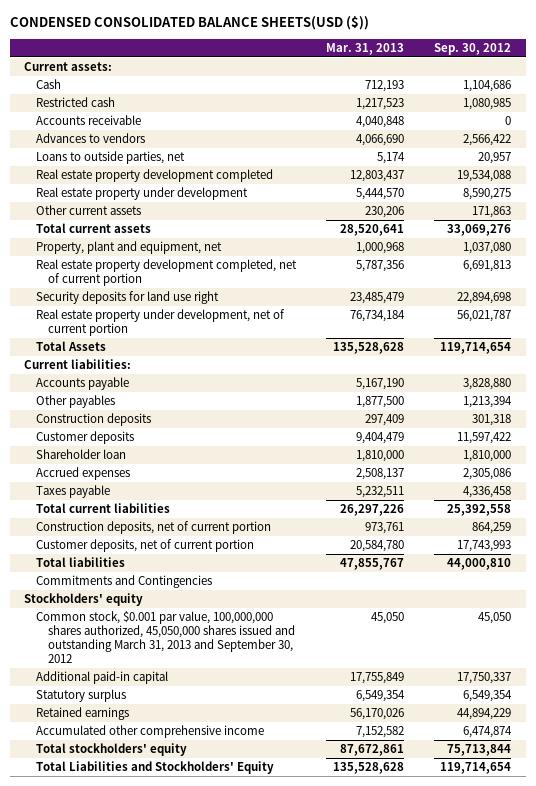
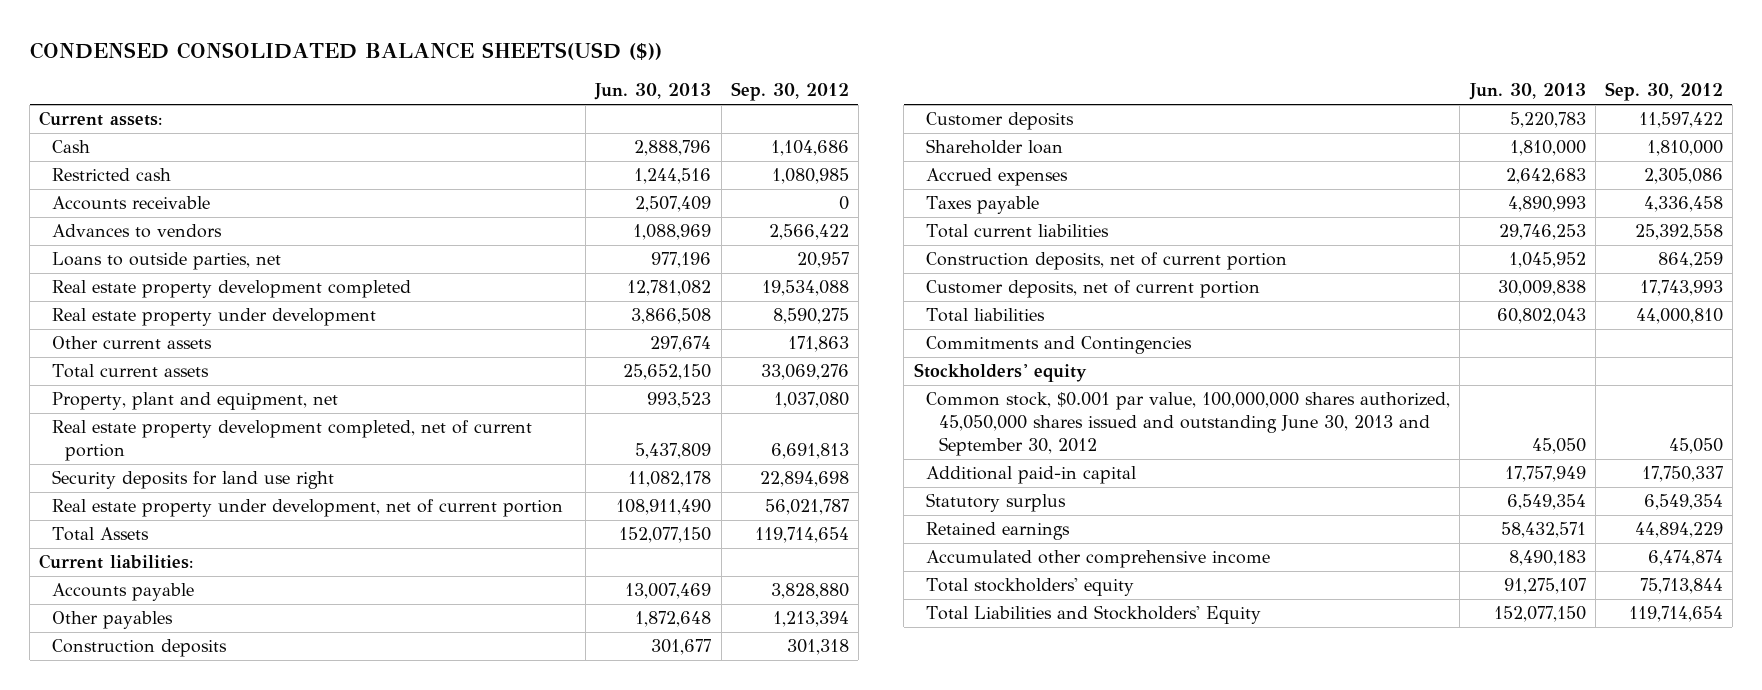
[326,42,405,55] Mar. 31, 2013 -> none
none -> [594,83,712,101] Jun. 30, 2013
[36,611,296,664] Common stock, $0.001 par value, 100,000,000 shares authorized, 45,050,000 shares issued and outstanding March 31, 2013 and September 30, 2012 -> [926,392,1451,457] Common stock, $0.001 par value, 100,000,000 shares authorized, 45,050,000 shares issued and outstanding June 30, 2013 and September 30, 2012

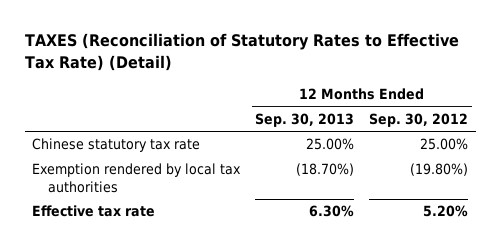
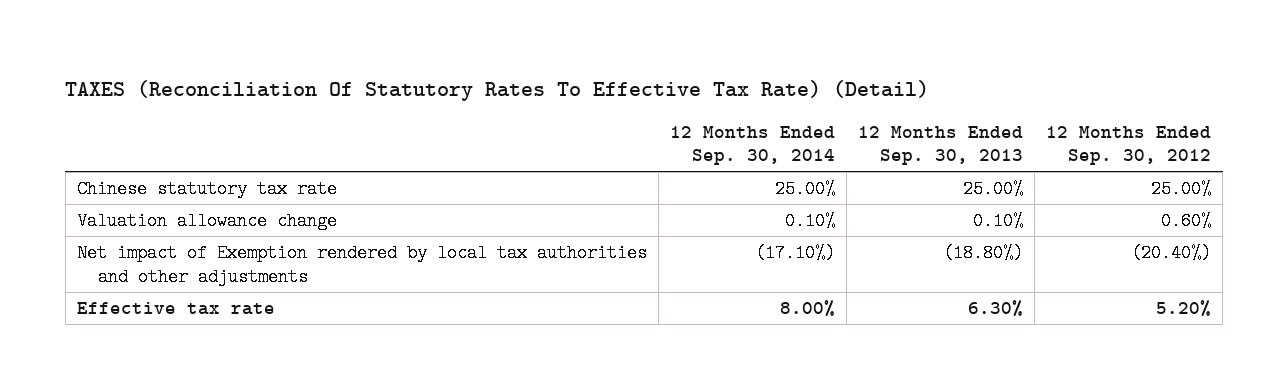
[25,33,460,71] TAXES (Reconciliation of Statutory Rates to Effective Tax Rate) (Detail) -> [65,79,930,101] TAXES (Reconciliation Of Statutory Rates To Effective Tax Rate) (Detail)
none -> [670,125,836,166] 12 Months Ended Sep. 30, 2014
none -> [76,212,337,231] Valuation allowance change
[32,163,242,193] Exemption rendered by local tax authorities -> [76,244,647,286] Net impact of Exemption rendered by local tax authorities and other adjustments
[296,163,355,177] (18.70%) -> [943,244,1024,263] (18.80%)
[410,163,469,177] (19.80%) -> [1131,244,1212,263] (20.40%)

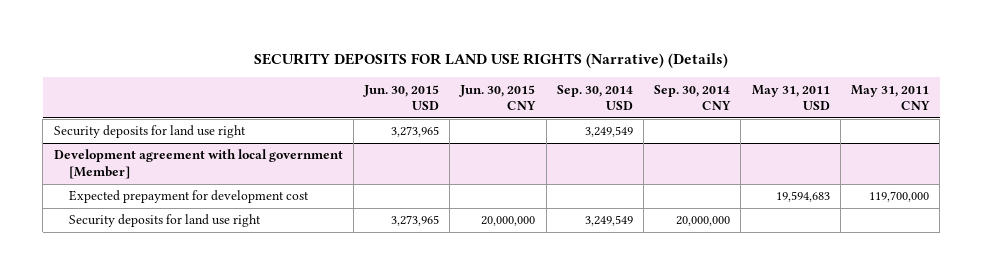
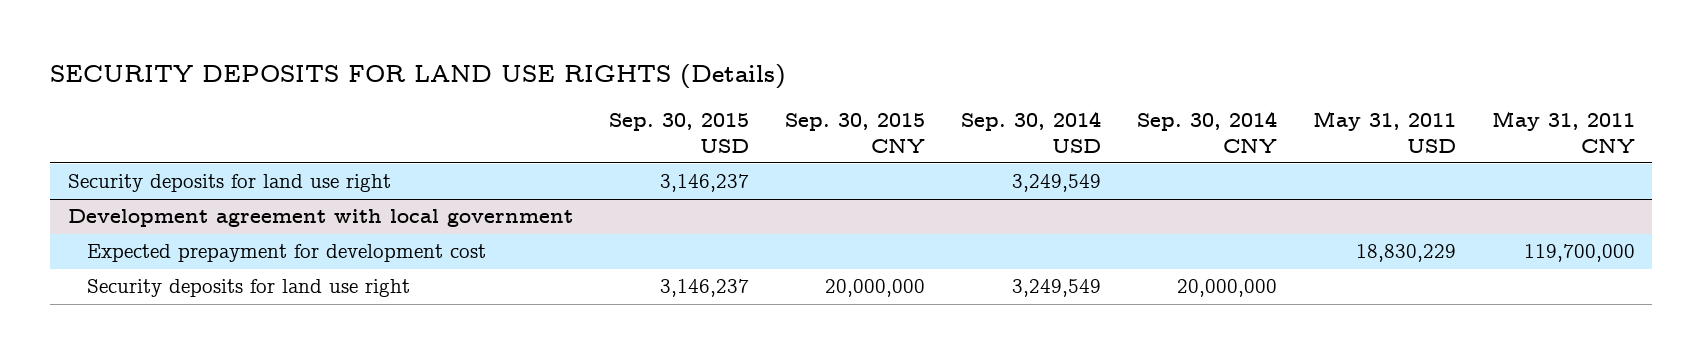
[254,52,729,68] SECURITY DEPOSITS FOR LAND USE RIGHTS (Narrative) (Details) -> [50,64,787,90] SECURITY DEPOSITS FOR LAND USE RIGHTS (Details)
[362,84,439,111] Jun. 30, 2015 USD -> none
[459,84,537,111] Jun. 30, 2015 CNY -> none
none -> [608,113,749,153] Sep. 30, 2015 USD
none -> [784,113,925,153] Sep. 30, 2015 CNY
[53,149,343,179] Development agreement with local government [Member] -> [68,209,574,228] Development agreement with local government
[775,191,830,203] 19,594,683 -> [1355,244,1456,263] 18,830,229

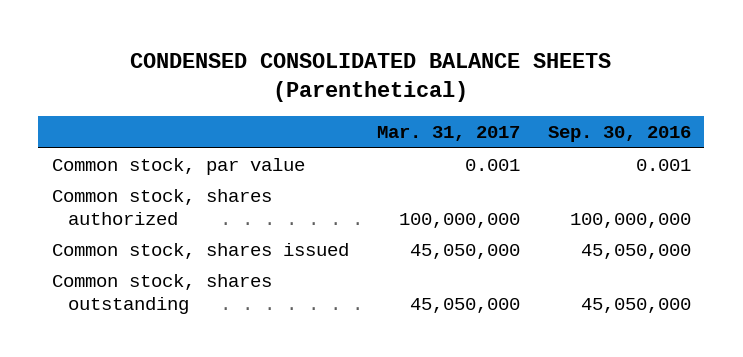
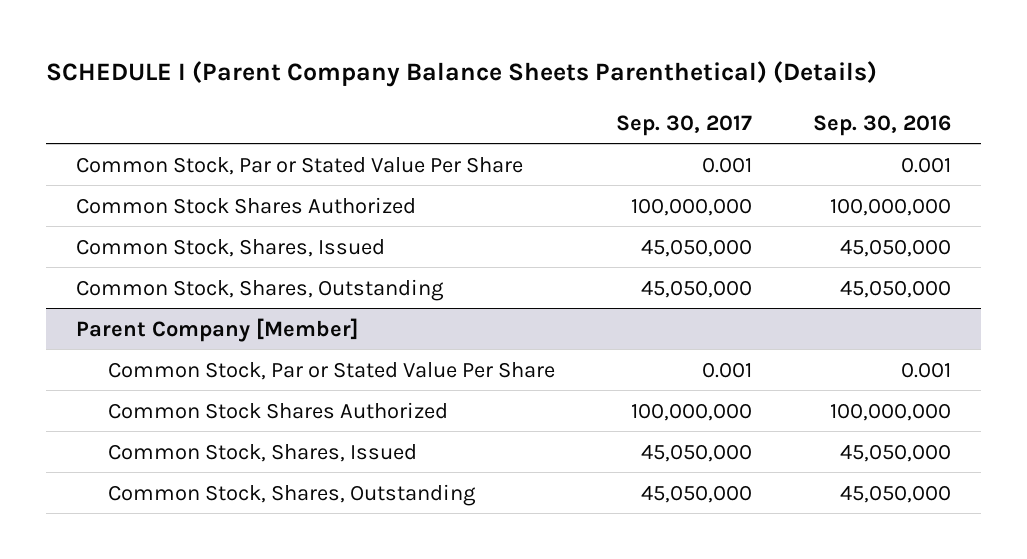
[130,52,612,103] CONDENSED CONSOLIDATED BALANCE SHEETS (Parenthetical) -> [46,61,878,88] SCHEDULE I (Parent Company Balance Sheets Parenthetical) (Details)
[376,126,520,142] Mar. 31, 2017 -> none
none -> [616,114,753,136] Sep. 30, 2017
[52,157,306,175] Common stock, par value -> [76,156,524,175] Common Stock, Par or Stated Value Per Share
[52,188,273,225] Common stock, shares authorized -> [76,196,417,214] Common Stock Shares Authorized
[52,242,350,259] Common stock, shares issued -> [76,238,386,257] Common Stock, Shares, Issued
[52,273,273,314] Common stock, shares outstanding -> [76,278,445,301] Common Stock, Shares, Outstanding
none -> [76,317,359,342] Parent Company [Member]
none -> [108,361,556,380] Common Stock, Par or Stated Value Per Share
none -> [108,401,449,419] Common Stock Shares Authorized
none -> [108,443,418,462] Common Stock, Shares, Issued
none -> [108,483,477,506] Common Stock, Shares, Outstanding

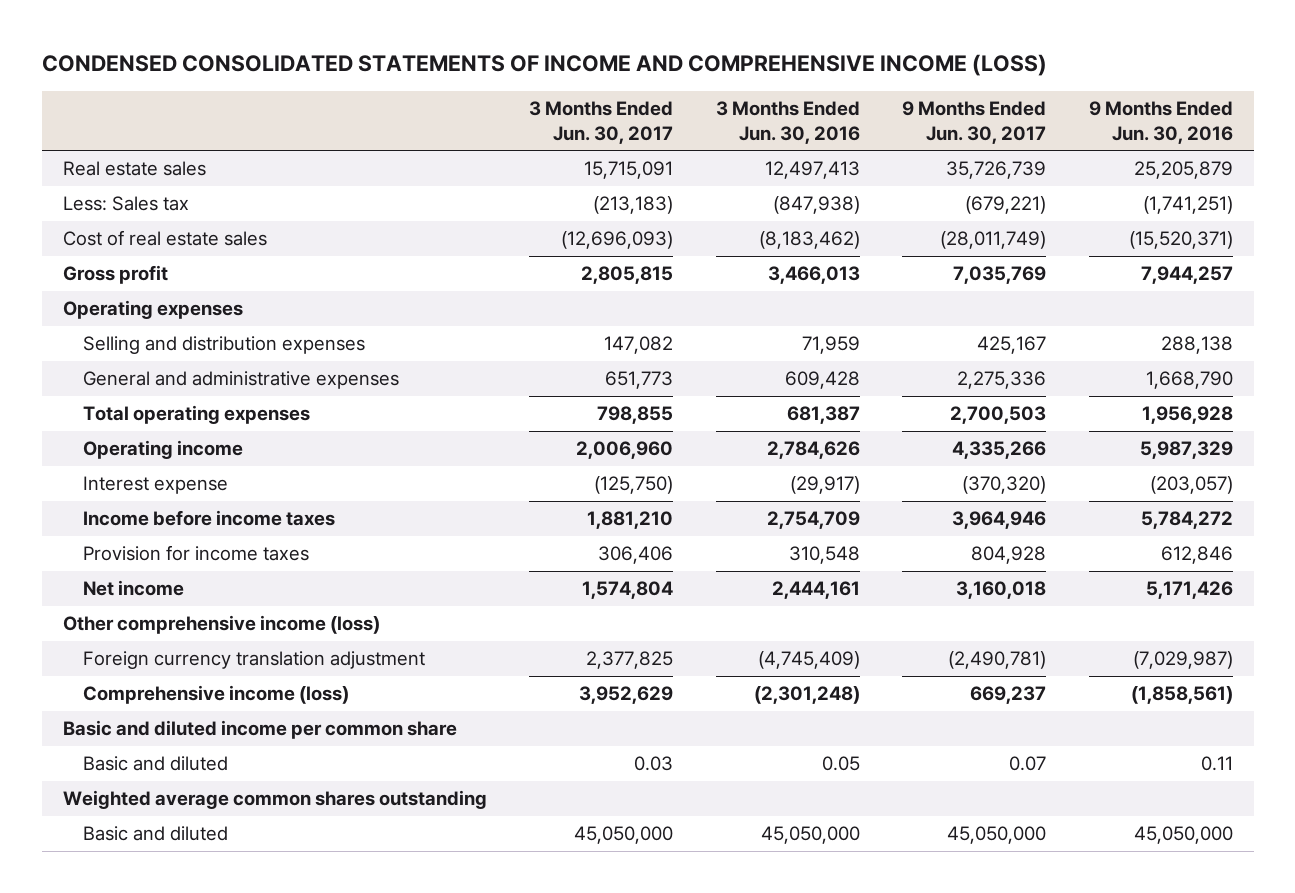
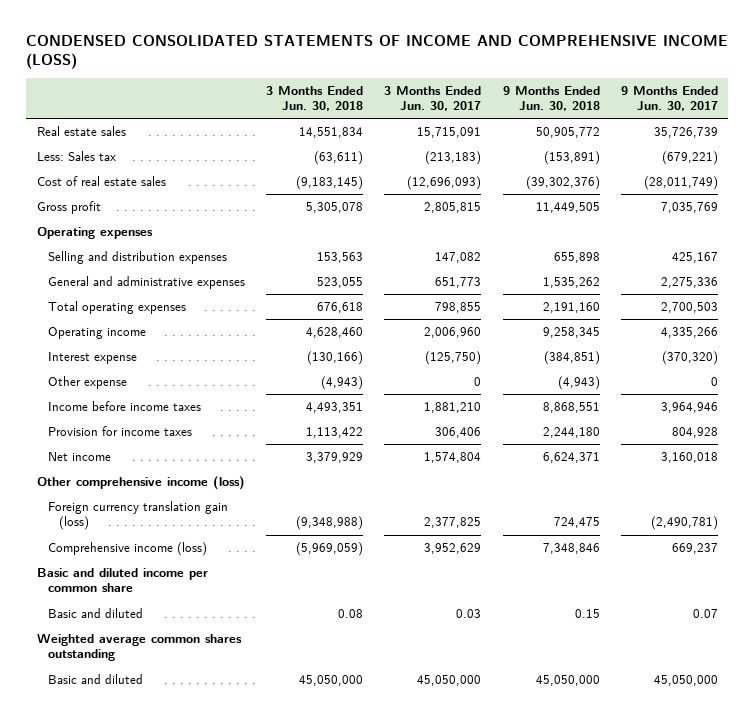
[715,100,860,144] 3 Months Ended Jun. 30, 2016 -> none
[1088,100,1233,144] 9 Months Ended Jun. 30, 2016 -> none
none -> [266,85,364,112] 3 Months Ended Jun. 30, 2018
none -> [502,85,600,112] 9 Months Ended Jun. 30, 2018
none -> [47,375,127,389] Other expense
[82,651,425,670] Foreign currency translation adjustment -> [47,500,228,531] Foreign currency translation gain (loss)

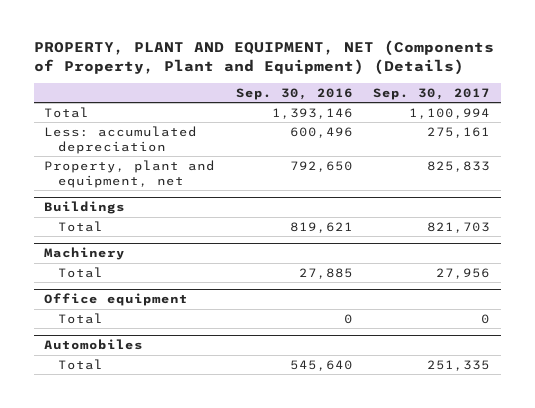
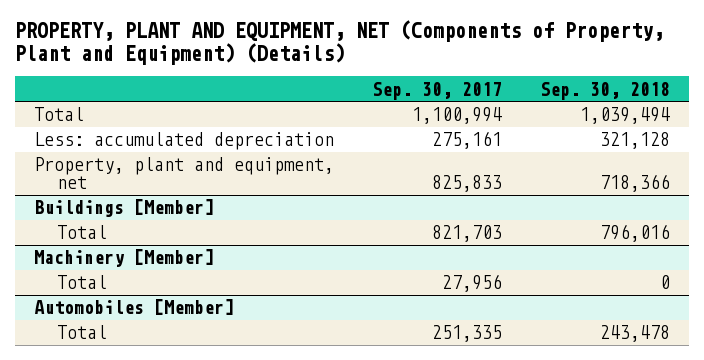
[235,87,353,100] Sep. 30, 2016 -> none
none -> [539,81,670,100] Sep. 30, 2018
[44,201,126,215] Buildings -> [34,199,215,218] Buildings [Member]
[44,247,126,261] Machinery -> [34,249,215,268] Machinery [Member]
[44,293,189,307] Office equipment -> none
[57,312,103,324] Total -> none
[44,339,144,351] Automobiles -> [34,299,235,316] Automobiles [Member]

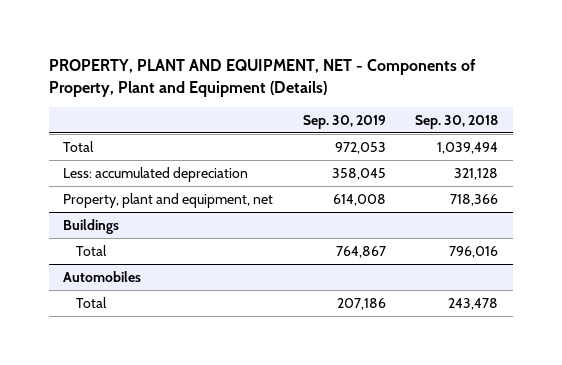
[15,20,665,66] PROPERTY, PLANT AND EQUIPMENT, NET (Components of Property, Plant and Equipment) (Details) -> [48,58,476,97] PROPERTY, PLANT AND EQUIPMENT, NET - Components of Property, Plant and Equipment (Details)
[372,81,503,100] Sep. 30, 2017 -> none
none -> [302,114,386,129] Sep. 30, 2019
[34,199,215,218] Buildings [Member] -> [63,218,120,234] Buildings
[34,249,215,268] Machinery [Member] -> none
[56,275,107,290] Total -> none
[34,299,235,316] Automobiles [Member] -> [63,270,142,282] Automobiles

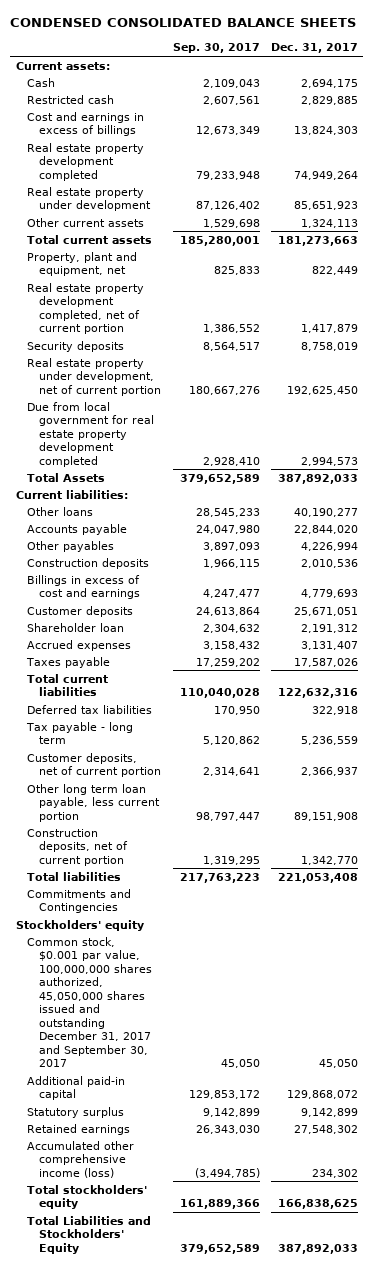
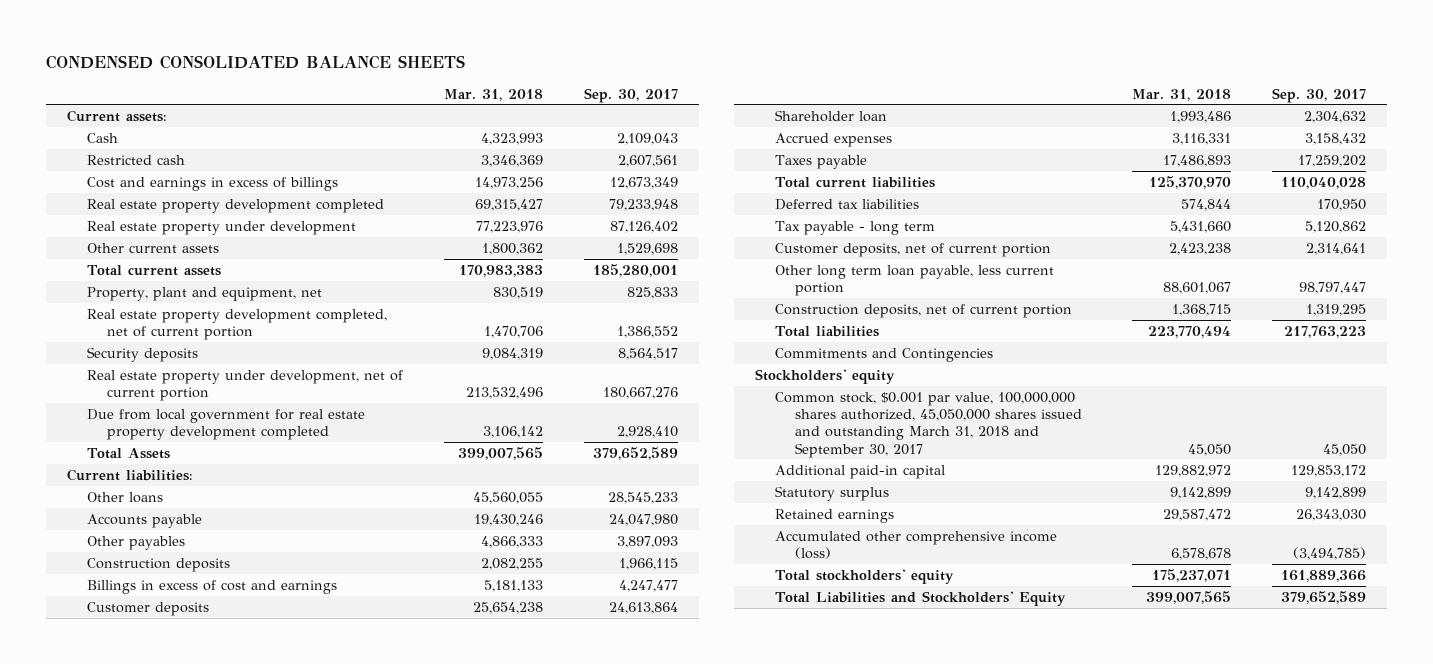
[270,43,358,54] Dec. 31, 2017 -> none
none -> [443,88,543,101] Mar. 31, 2018
[27,936,153,1068] Common stock, $0.001 par value, 100,000,000 shares authorized, 45,050,000 shares issued and outstanding December 31, 2017 and September 30, 2017 -> [775,391,1083,458] Common stock, $0.001 par value, 100,000,000 shares authorized, 45,050,000 shares issued and outstanding March 31, 2018 and September 30, 2017

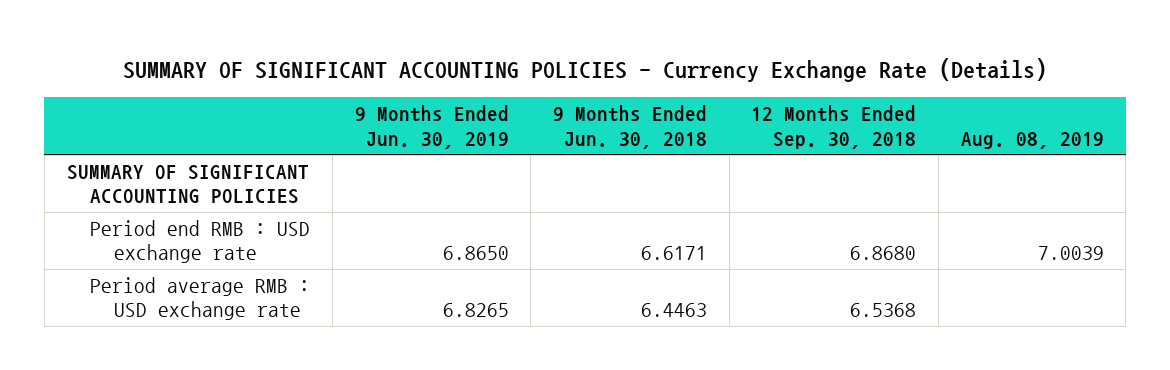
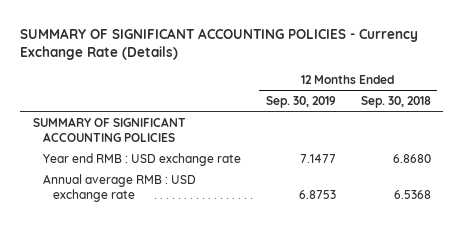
[354,105,509,149] 9 Months Ended Jun. 30, 2019 -> none
[553,105,708,149] 9 Months Ended Jun. 30, 2018 -> none
[960,131,1104,149] Aug. 08, 2019 -> none
none -> [265,95,336,108] Sep. 30, 2019
[90,219,311,264] Period end RMB : USD exchange rate -> [42,152,241,166] Year end RMB : USD exchange rate
[90,276,311,321] Period average RMB : USD exchange rate -> [42,173,196,202] Annual average RMB : USD exchange rate

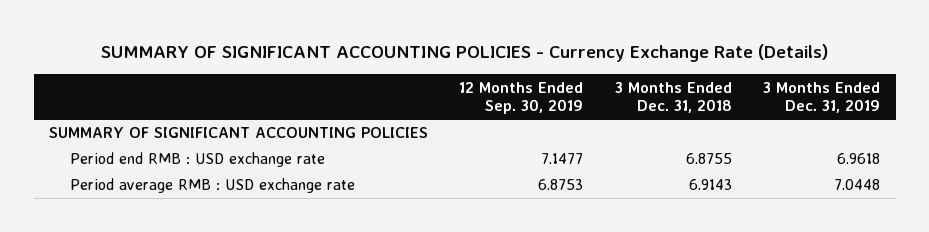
[360,95,431,108] Sep. 30, 2018 -> none
none -> [614,81,732,114] 3 Months Ended Dec. 31, 2018
none -> [762,81,880,114] 3 Months Ended Dec. 31, 2019
[42,152,241,166] Year end RMB : USD exchange rate -> [69,152,325,168] Period end RMB : USD exchange rate
[42,173,196,202] Annual average RMB : USD exchange rate -> [69,178,355,194] Period average RMB : USD exchange rate

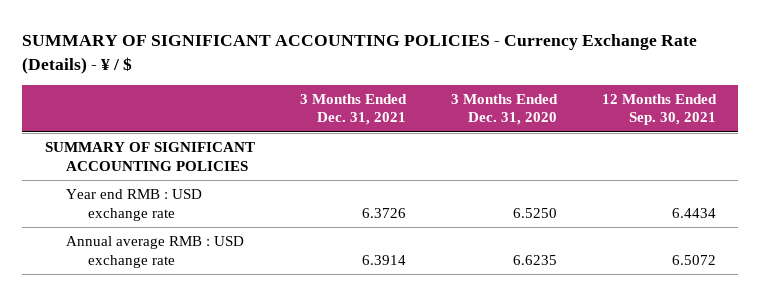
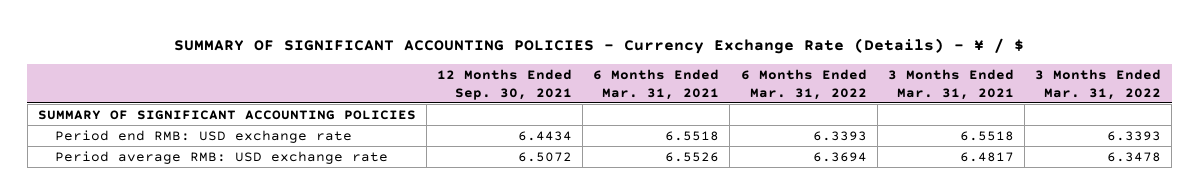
[299,94,407,126] 3 Months Ended Dec. 31, 2021 -> none
[450,94,558,126] 3 Months Ended Dec. 31, 2020 -> none
none -> [593,69,720,100] 6 Months Ended Mar. 31, 2021
none -> [740,69,867,100] 6 Months Ended Mar. 31, 2022
none -> [887,69,1014,100] 3 Months Ended Mar. 31, 2021
none -> [1035,69,1162,100] 3 Months Ended Mar. 31, 2022
[66,189,203,221] Year end RMB : USD exchange rate -> [54,129,352,143] Period end RMB: USD exchange rate
[66,236,245,268] Annual average RMB : USD exchange rate -> [54,150,388,164] Period average RMB: USD exchange rate

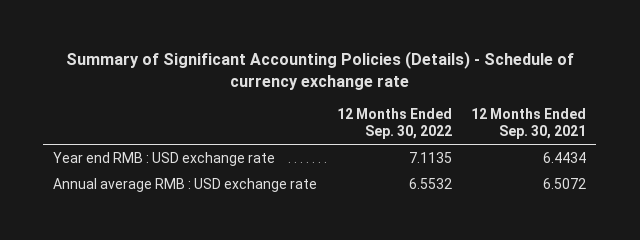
[174,37,1025,54] SUMMARY OF SIGNIFICANT ACCOUNTING POLICIES - Currency Exchange Rate (Details) - ¥ / $ -> [65,50,574,90] Summary of Significant Accounting Policies (Details) - Schedule of currency exchange rate
[593,69,720,100] 6 Months Ended Mar. 31, 2021 -> none
[740,69,867,100] 6 Months Ended Mar. 31, 2022 -> none
[887,69,1014,100] 3 Months Ended Mar. 31, 2021 -> none
[1035,69,1162,100] 3 Months Ended Mar. 31, 2022 -> none
none -> [336,107,452,139] 12 Months Ended Sep. 30, 2022
[37,109,416,120] SUMMARY OF SIGNIFICANT ACCOUNTING POLICIES -> none
[54,129,352,143] Period end RMB: USD exchange rate -> [53,152,276,167] Year end RMB : USD exchange rate
[54,150,388,164] Period average RMB: USD exchange rate -> [53,178,318,193] Annual average RMB : USD exchange rate

